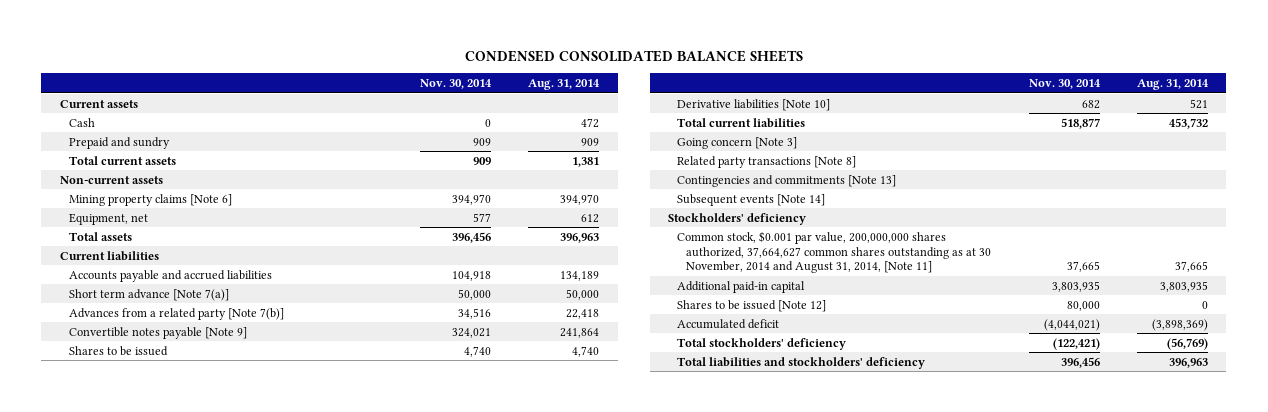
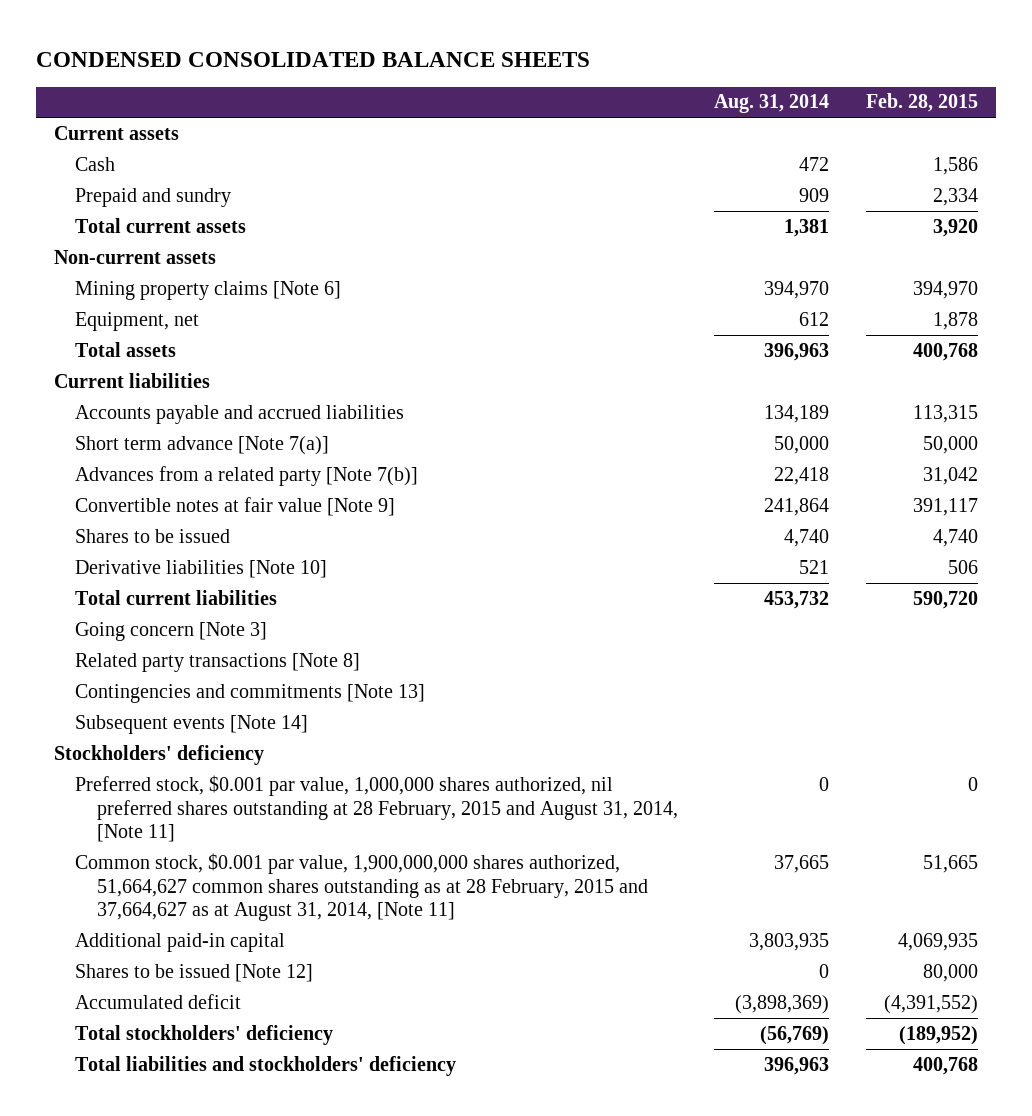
[420,79,493,90] Nov. 30, 2014 -> none
none -> [865,93,978,113] Feb. 28, 2015
[68,326,247,339] Convertible notes payable [Note 9] -> [75,496,396,516] Convertible notes at fair value [Note 9]
none -> [75,774,678,843] Preferred stock, $0.001 par value, 1,000,000 shares authorized, nil preferred shares outstanding at 28 February, 2015 and August 31, 2014, [Note 11]
[677,230,992,274] Common stock, $0.001 par value, 200,000,000 shares authorized, 37,664,627 common shares outstanding as at 30 November, 2014 and August 31, 2014, [Note 11] -> [75,852,648,922] Common stock, $0.001 par value, 1,900,000,000 shares authorized, 51,664,627 common shares outstanding as at 28 February, 2015 and 37,664,627 as at August 31, 2014, [Note 11]

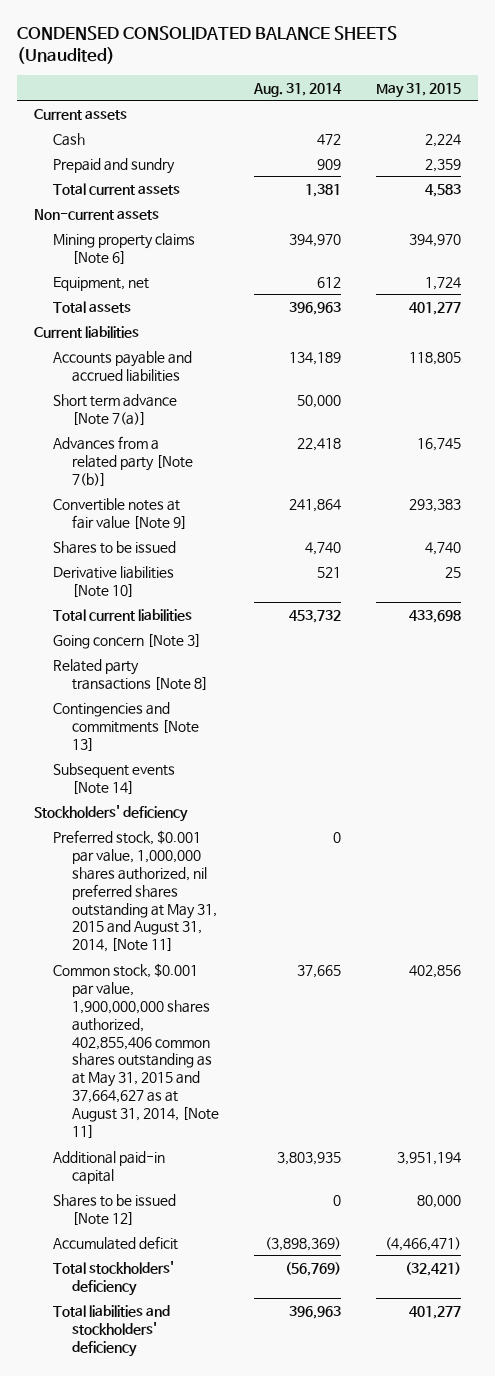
[35,51,590,67] CONDENSED CONSOLIDATED BALANCE SHEETS -> [17,26,398,64] CONDENSED CONSOLIDATED BALANCE SHEETS (Unaudited)
[865,93,978,113] Feb. 28, 2015 -> none
none -> [375,82,461,98] May 31, 2015
[75,774,678,843] Preferred stock, $0.001 par value, 1,000,000 shares authorized, nil preferred shares outstanding at 28 February, 2015 and August 31, 2014, [Note 11] -> [53,829,218,953] Preferred stock, $0.001 par value, 1,000,000 shares authorized, nil preferred shares outstanding at May 31, 2015 and August 31, 2014, [Note 11]
[75,852,648,922] Common stock, $0.001 par value, 1,900,000,000 shares authorized, 51,664,627 common shares outstanding as at 28 February, 2015 and 37,664,627 as at August 31, 2014, [Note 11] -> [53,962,220,1139] Common stock, $0.001 par value, 1,900,000,000 shares authorized, 402,855,406 common shares outstanding as at May 31, 2015 and 37,664,627 as at August 31, 2014, [Note 11]

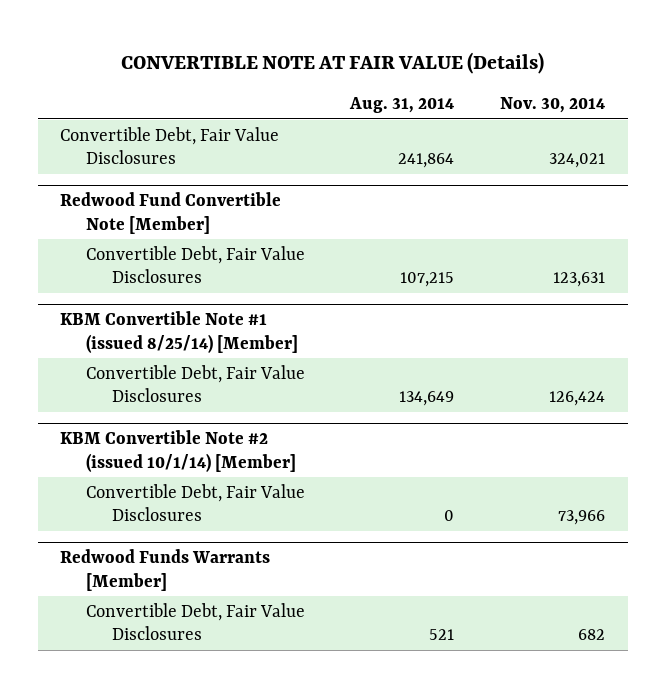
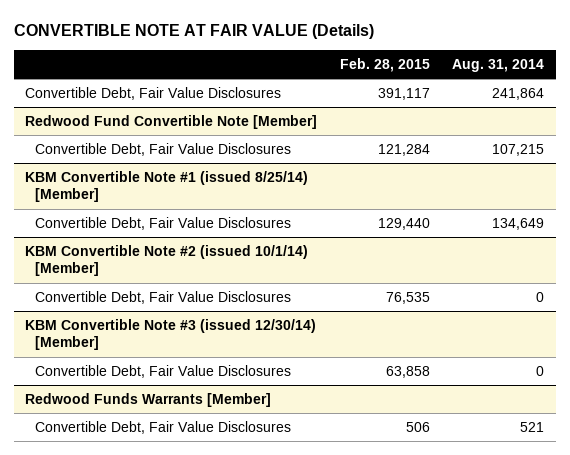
[499,97,605,114] Nov. 30, 2014 -> none
none -> [339,58,430,73] Feb. 28, 2015
none -> [25,318,317,351] KBM Convertible Note #3 (issued 12/30/14) [Member]
none -> [35,364,292,378] Convertible Debt, Fair Value Disclosures

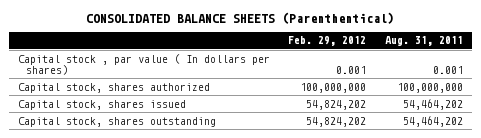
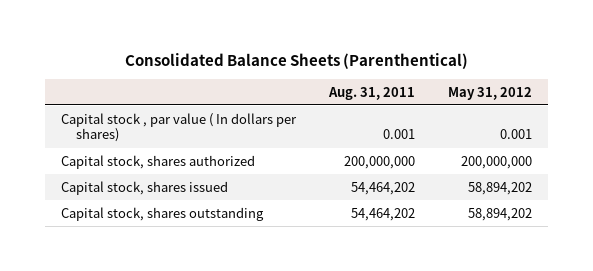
[86,11,395,24] CONSOLIDATED BALANCE SHEETS (Parenthentical) -> [124,52,468,69] Consolidated Balance Sheets (Parenthentical)
[288,36,367,47] Feb. 29, 2012 -> none
none -> [447,86,532,100] May 31, 2012
[396,82,463,93] 100,000,000 -> [344,155,416,169] 200,000,000

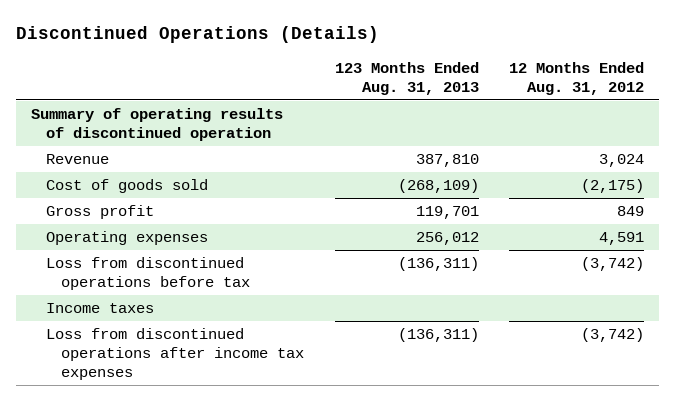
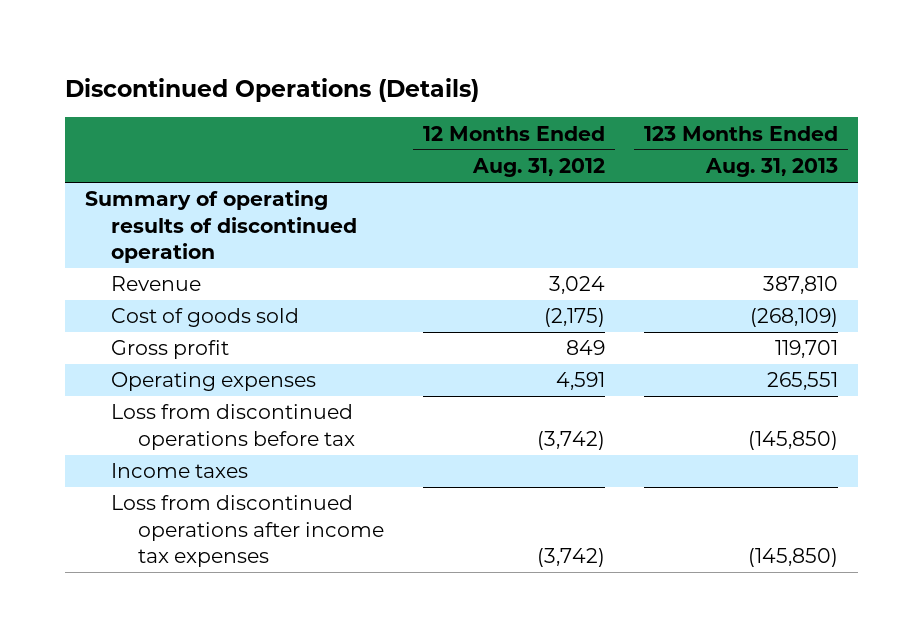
[415,232,479,246] 256,012 -> [767,372,839,391] 265,551
[397,257,479,272] (136,311) -> [748,430,839,450] (145,850)
[397,328,479,343] (136,311) -> [748,547,839,567] (145,850)

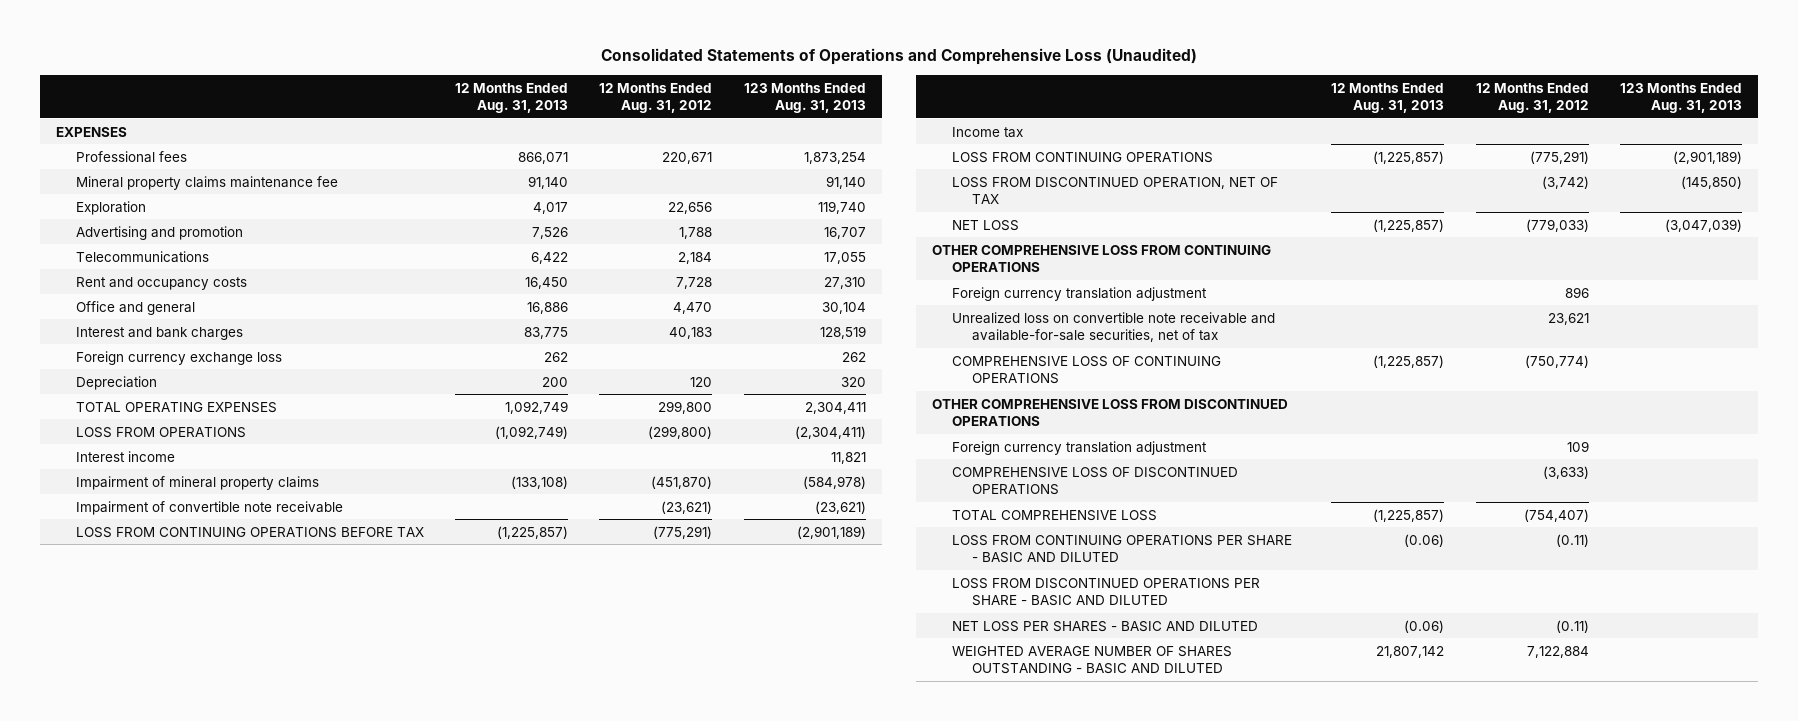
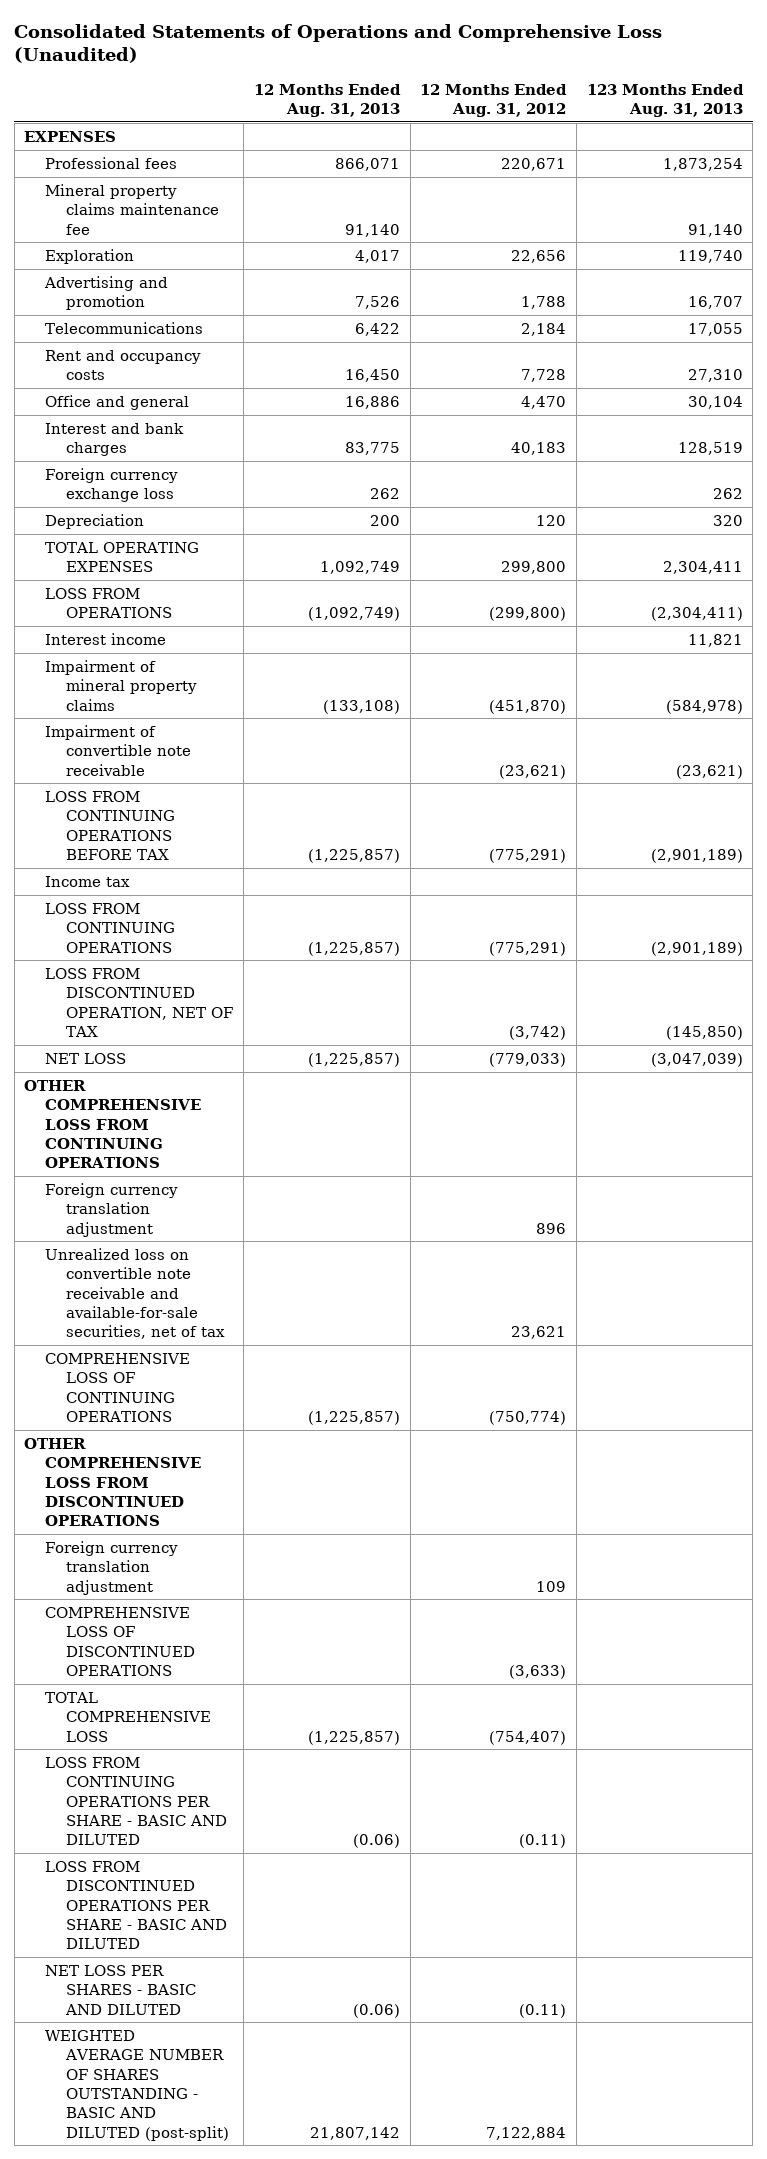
[951,645,1232,675] WEIGHTED AVERAGE NUMBER OF SHARES OUTSTANDING - BASIC AND DILUTED -> [45,2029,230,2141] WEIGHTED AVERAGE NUMBER OF SHARES OUTSTANDING - BASIC AND DILUTED (post-split)

